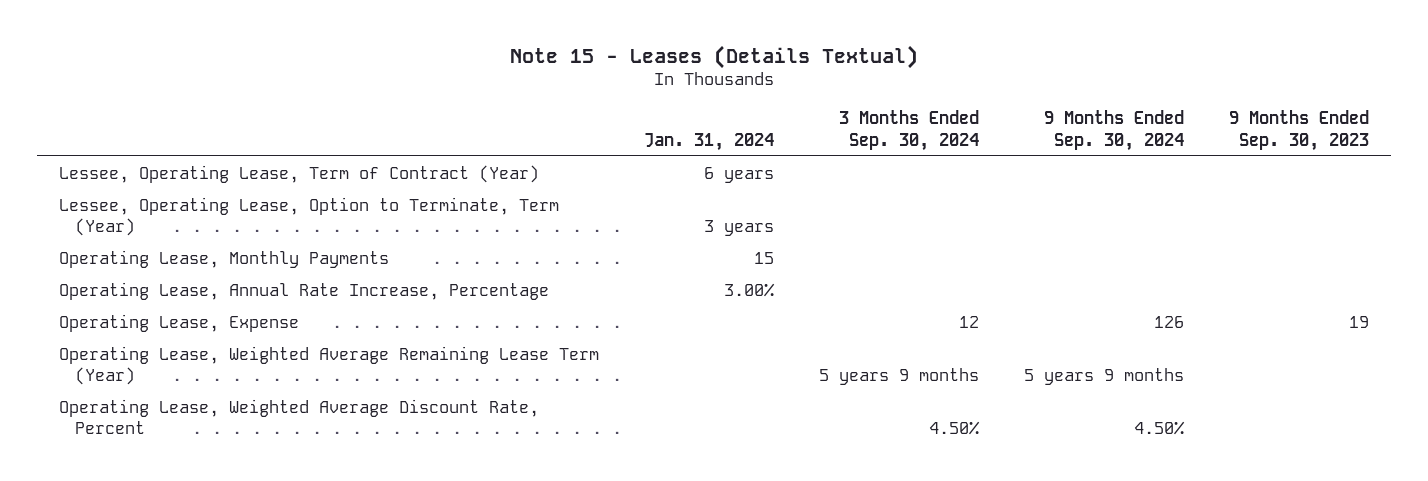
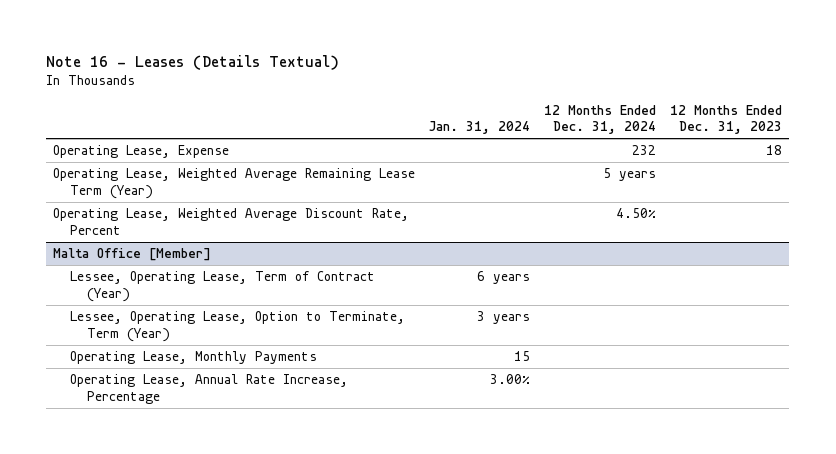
[510,44,919,69] Note 15 - Leases (Details Textual) -> [46,55,340,71] Note 16 - Leases (Details Textual)
[839,109,980,151] 3 Months Ended Sep. 30, 2024 -> none
[1044,109,1185,151] 9 Months Ended Sep. 30, 2024 -> none
[1228,109,1369,151] 9 Months Ended Sep. 30, 2023 -> none
none -> [544,104,657,135] 12 Months Ended Dec. 31, 2024
none -> [670,104,783,135] 12 Months Ended Dec. 31, 2023
[59,164,540,183] Lessee, Operating Lease, Term of Contract (Year) -> none
[59,196,560,237] Lessee, Operating Lease, Option to Terminate, Term (Year) -> none
[59,249,390,268] Operating Lease, Monthly Payments -> none
[59,281,550,300] Operating Lease, Annual Rate Increase, Percentage -> none
none -> [53,248,212,262] Malta Office [Member]
none -> [70,271,376,302] Lessee, Operating Lease, Term of Contract (Year)
none -> [70,311,406,342] Lessee, Operating Lease, Option to Terminate, Term (Year)
none -> [70,351,318,365] Operating Lease, Monthly Payments
none -> [70,374,349,404] Operating Lease, Annual Rate Increase, Percentage

